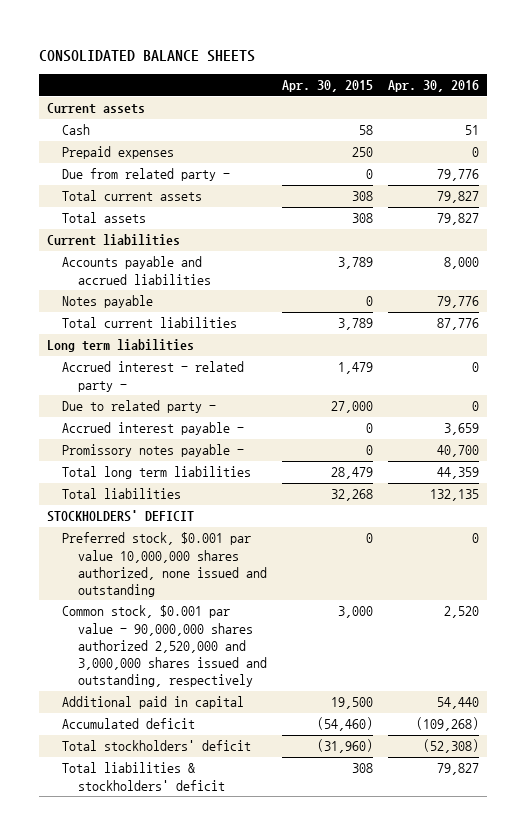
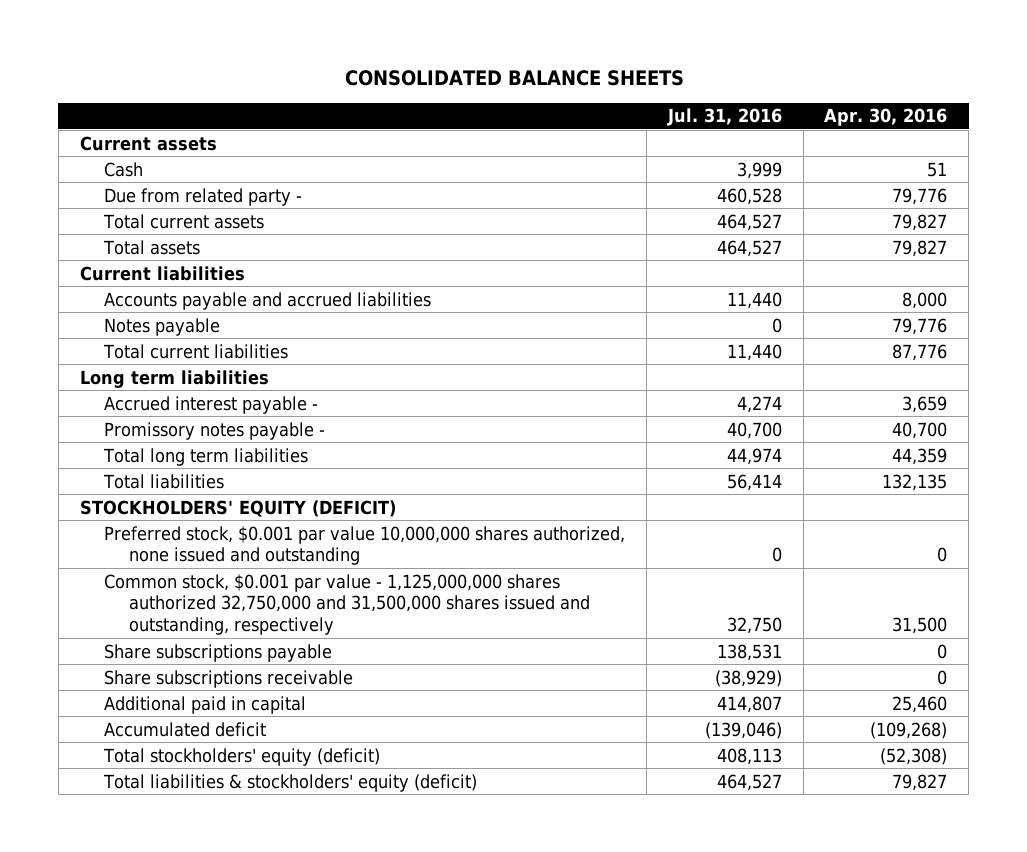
[282,79,374,92] Apr. 30, 2015 -> none
none -> [666,108,782,127] Jul. 31, 2016
[62,146,175,160] Prepaid expenses -> none
[62,361,245,392] Accrued interest - related party - -> none
[62,400,217,414] Due to related party - -> none
[46,510,194,523] STOCKHOLDERS' DEFICIT -> [79,499,396,517] STOCKHOLDERS' EQUITY (DEFICIT)
[62,605,267,687] Common stock, $0.001 par value - 90,000,000 shares authorized 2,520,000 and 3,000,000 shares issued and outstanding, respectively -> [104,573,590,635] Common stock, $0.001 par value - 1,125,000,000 shares authorized 32,750,000 and 31,500,000 shares issued and outstanding, respectively
[444,606,480,619] 2,520 -> [892,616,948,634] 31,500
none -> [104,643,333,662] Share subscriptions payable
none -> [104,669,354,688] Share subscriptions receivable
[437,697,480,710] 54,440 -> [892,695,948,713] 25,460
[62,740,252,752] Total stockholders' deficit -> [103,747,381,766] Total stockholders' equity (deficit)
[62,762,225,791] Total liabilities & stockholders' deficit -> [103,773,478,792] Total liabilities & stockholders' equity (deficit)

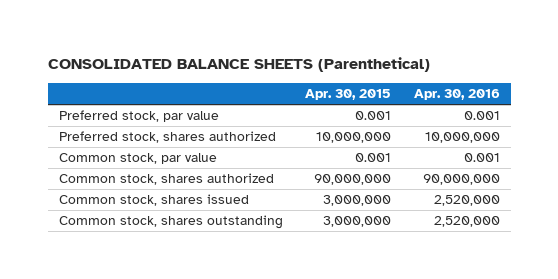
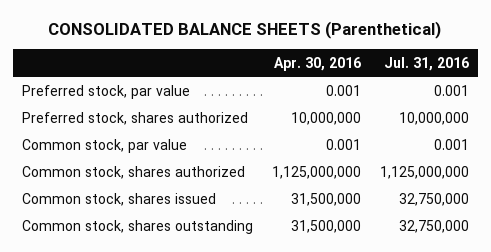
[305,89,392,101] Apr. 30, 2015 -> none
none -> [383,56,469,71] Jul. 31, 2016
[422,174,500,186] 90,000,000 -> [271,165,361,179] 1,125,000,000
[433,195,500,207] 2,520,000 -> [290,192,361,206] 31,500,000
[433,216,500,228] 2,520,000 -> [290,219,361,233] 31,500,000

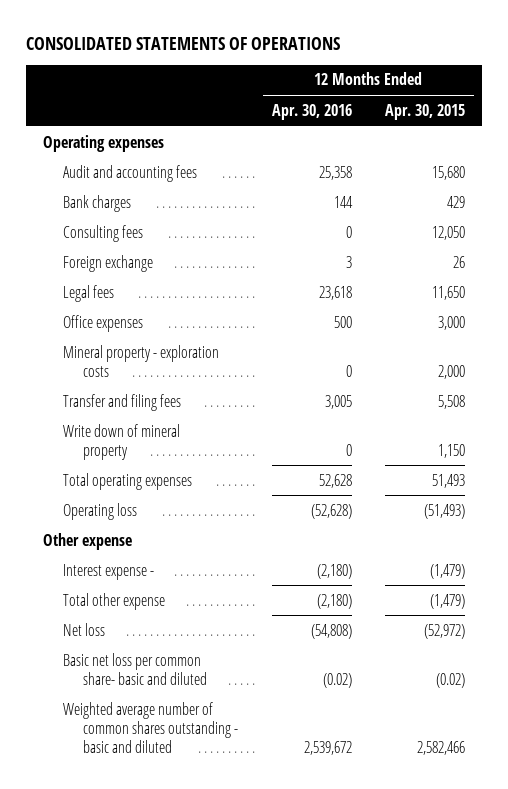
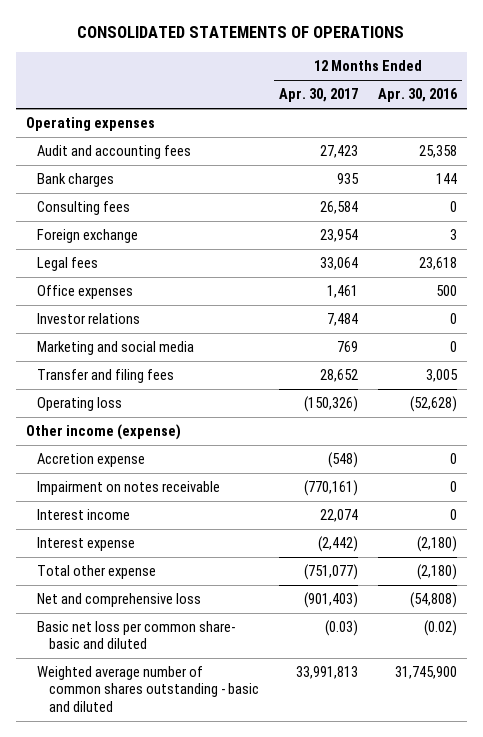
[385,103,466,120] Apr. 30, 2015 -> none
none -> [279,88,359,103] Apr. 30, 2017
[62,344,219,377] Mineral property - exploration costs -> none
none -> [37,313,141,325] Investor relations
none -> [37,341,195,356] Marketing and social media
[62,423,180,460] Write down of mineral property -> none
[62,472,192,490] Total operating expenses -> none
[42,532,132,550] Other expense -> [25,424,181,441] Other income (expense)
none -> [37,453,146,468] Accretion expense
none -> [37,481,221,496] Impairment on notes receivable
none -> [37,509,131,521] Interest income
[62,563,154,580] Interest expense - -> [37,537,136,552] Interest expense
[62,622,105,636] Net loss -> [37,593,202,608] Net and comprehensive loss
[303,740,352,755] 2,539,672 -> [395,666,458,680] 31,745,900

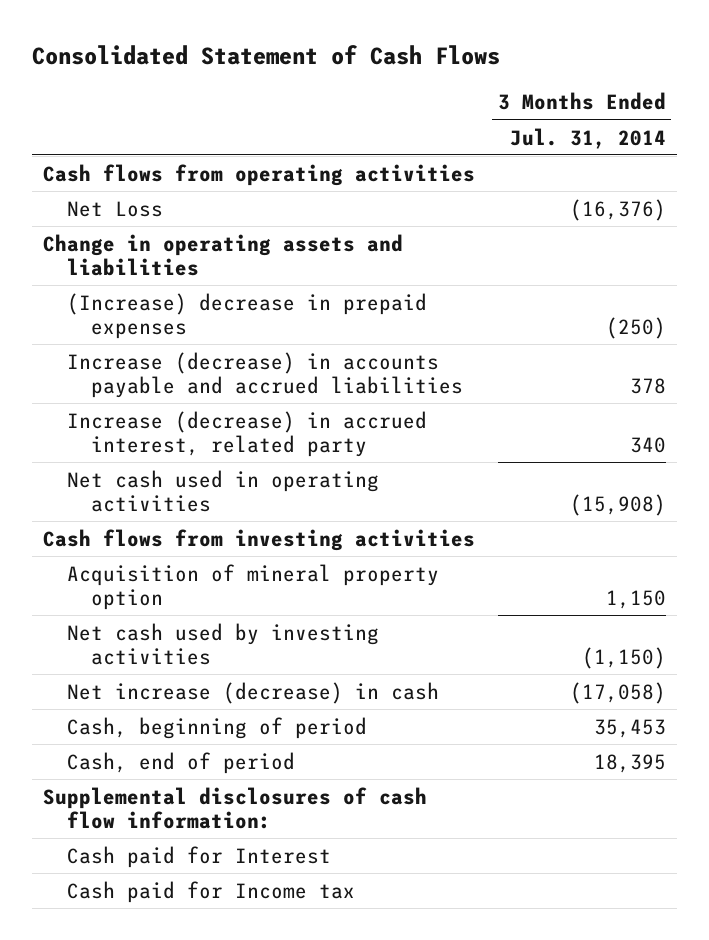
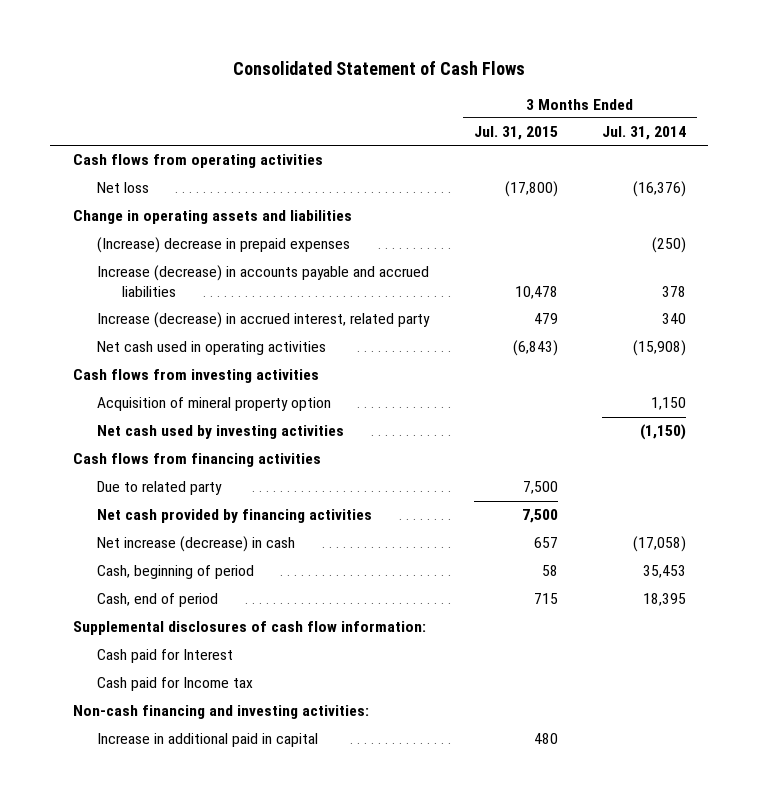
none -> [473,126,558,141] Jul. 31, 2015
[66,200,163,217] Net Loss -> [97,182,150,194] Net loss
none -> [72,453,321,468] Cash flows from financing activities
none -> [97,481,223,496] Due to related party
none -> [97,509,373,524] Net cash provided by financing activities
none -> [72,705,369,720] Non-cash financing and investing activities:
none -> [97,733,319,748] Increase in additional paid in capital

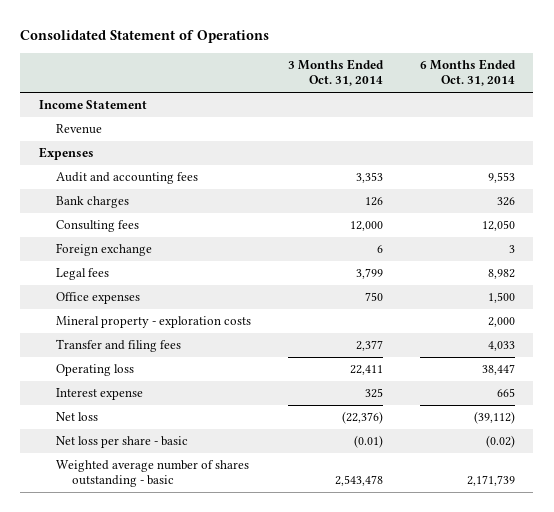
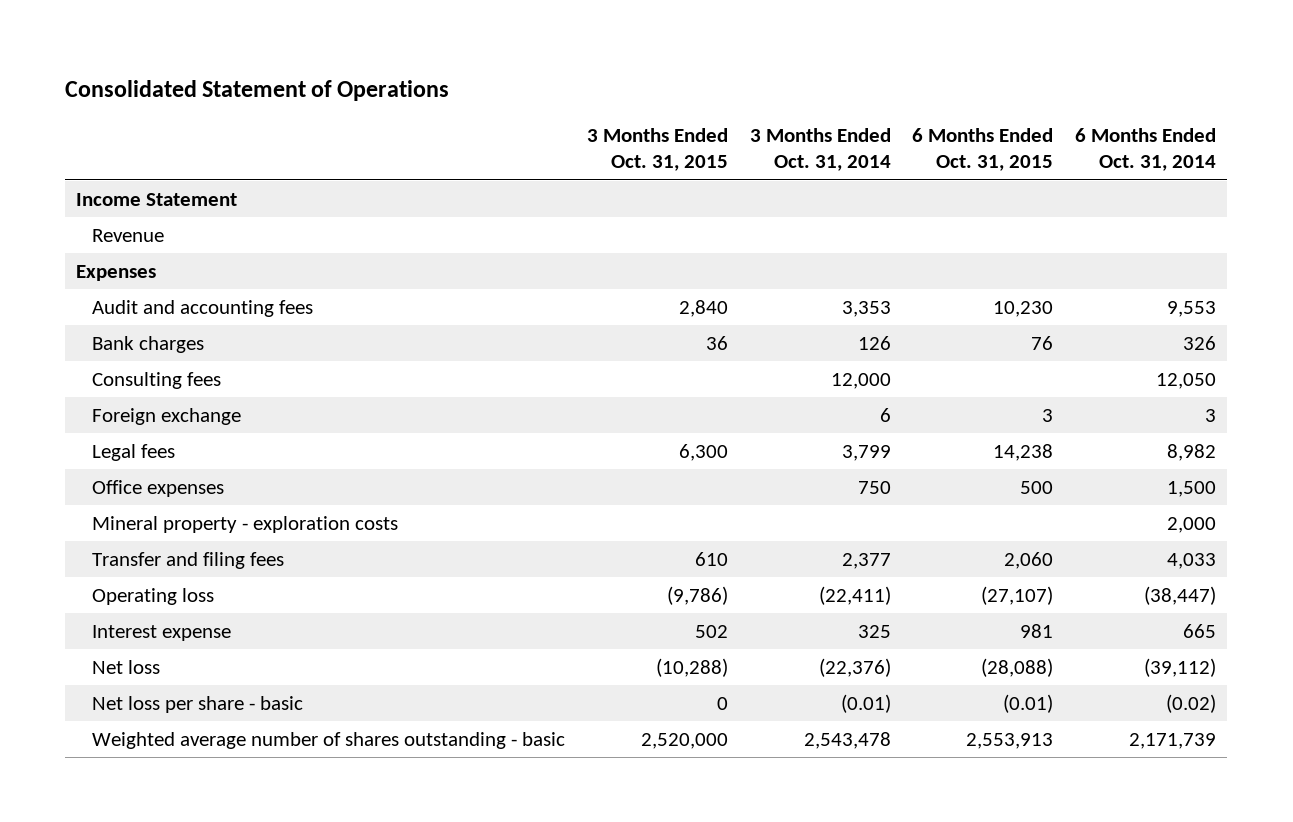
none -> [586,128,728,172] 3 Months Ended Oct. 31, 2015
none -> [912,128,1054,172] 6 Months Ended Oct. 31, 2015
[349,365,383,376] 22,411 -> [818,585,891,605] (22,411)
[481,364,515,376] 38,447 -> [1144,585,1217,605] (38,447)

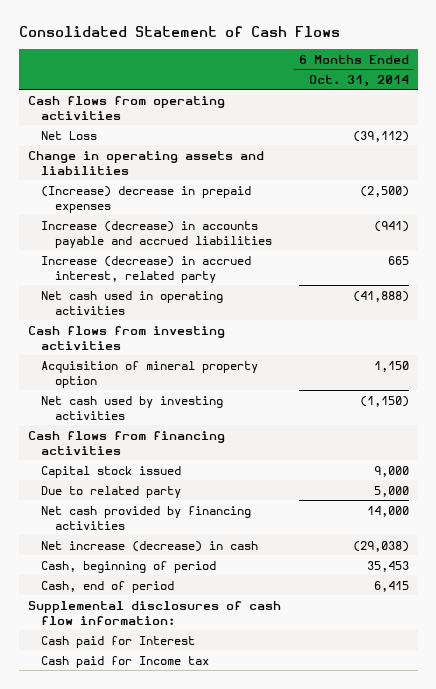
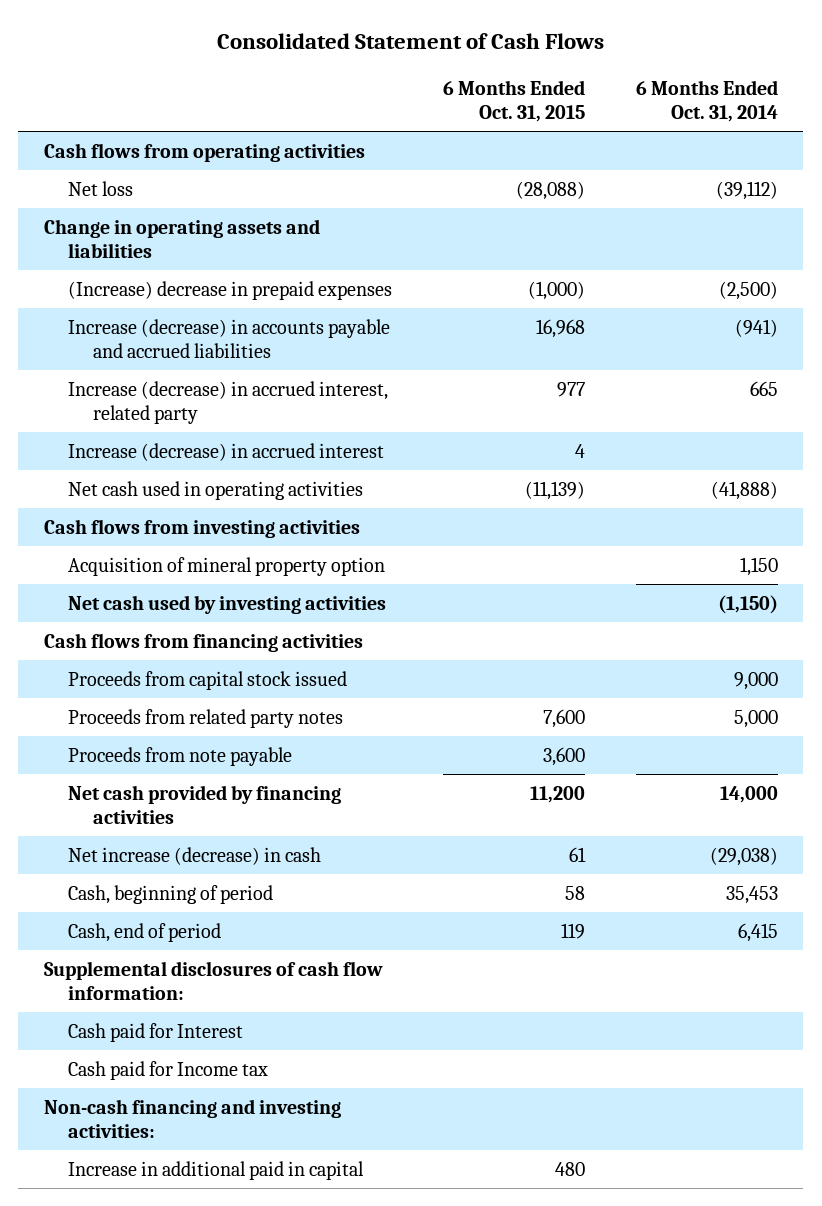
none -> [443,79,586,122] 6 Months Ended Oct. 31, 2015
[41,130,98,140] Net Loss -> [68,180,134,196] Net loss
none -> [68,442,385,461] Increase (decrease) in accrued interest
[41,465,182,478] Capital stock issued -> [68,670,348,690] Proceeds from capital stock issued
[41,485,182,498] Due to related party -> [68,708,344,728] Proceeds from related party notes
none -> [68,746,293,766] Proceeds from note payable
none -> [43,1098,341,1139] Non-cash financing and investing activities:
none -> [68,1160,365,1180] Increase in additional paid in capital

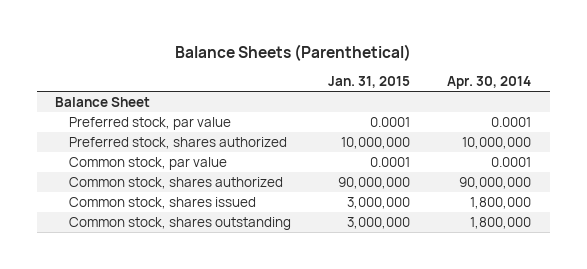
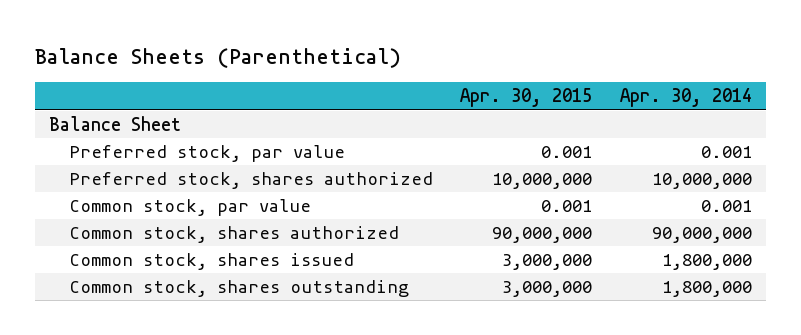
[327,75,410,88] Jan. 31, 2015 -> none
none -> [460,88,593,108] Apr. 30, 2015
[491,117,532,128] 0.0001 -> [701,146,753,159] 0.001
[491,157,532,168] 0.0001 -> [701,200,753,213] 0.001

